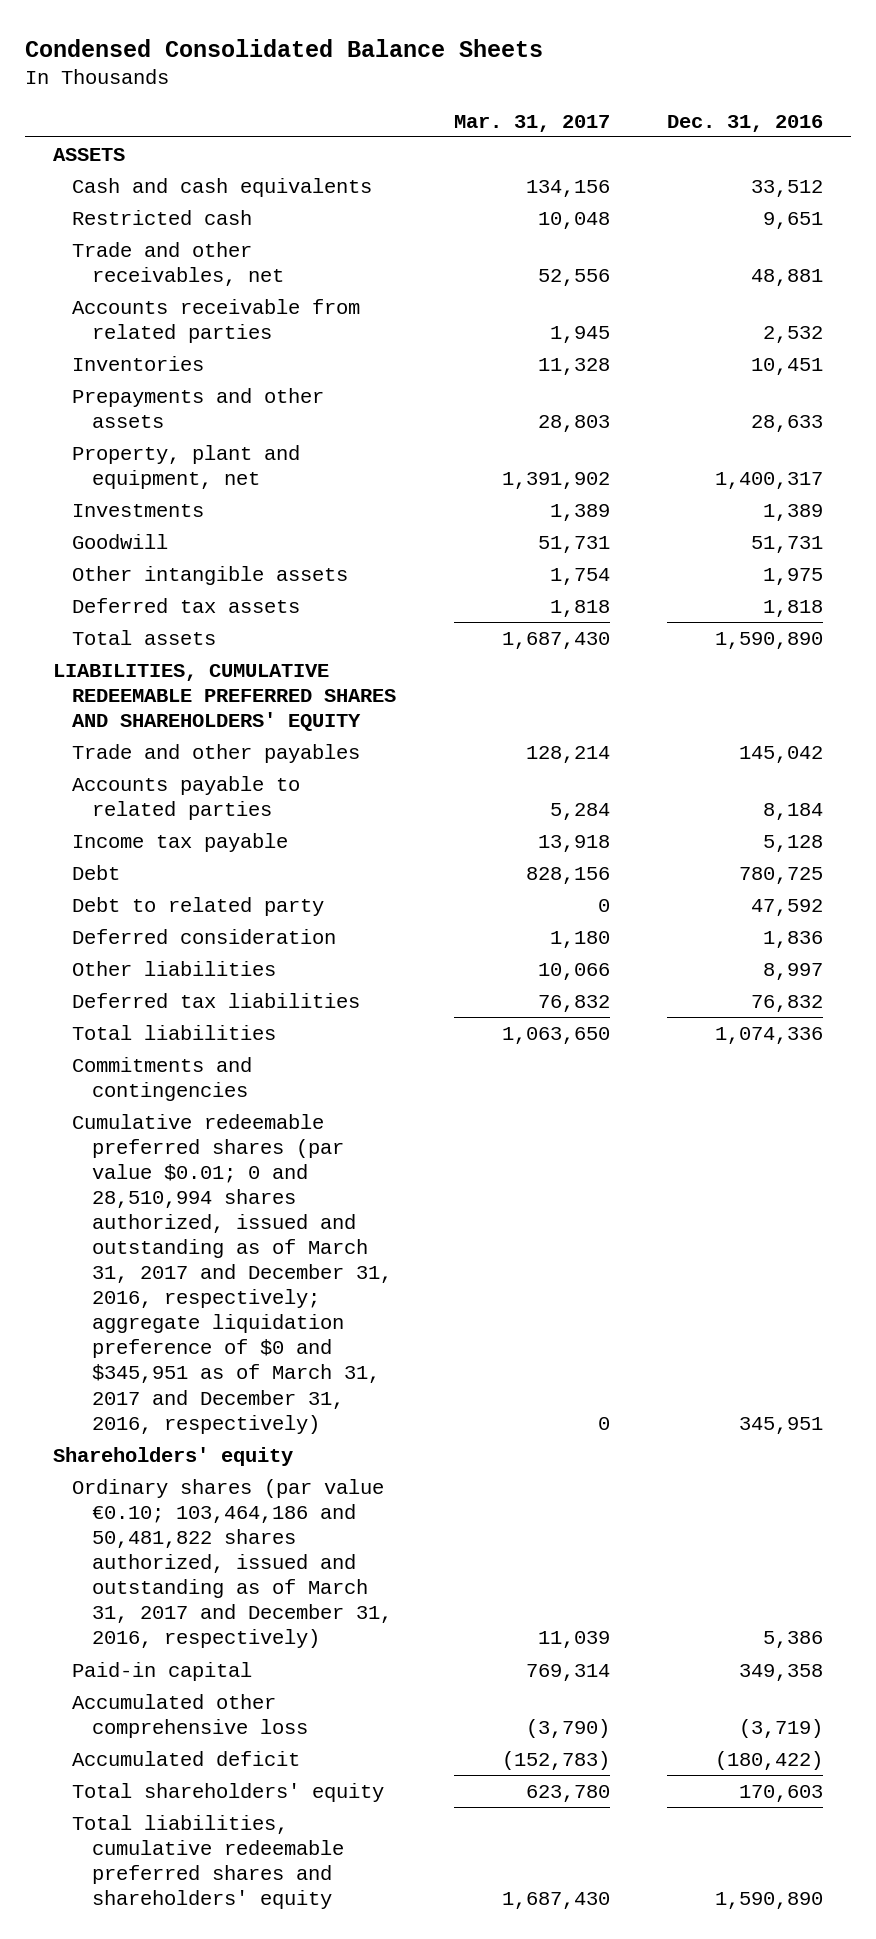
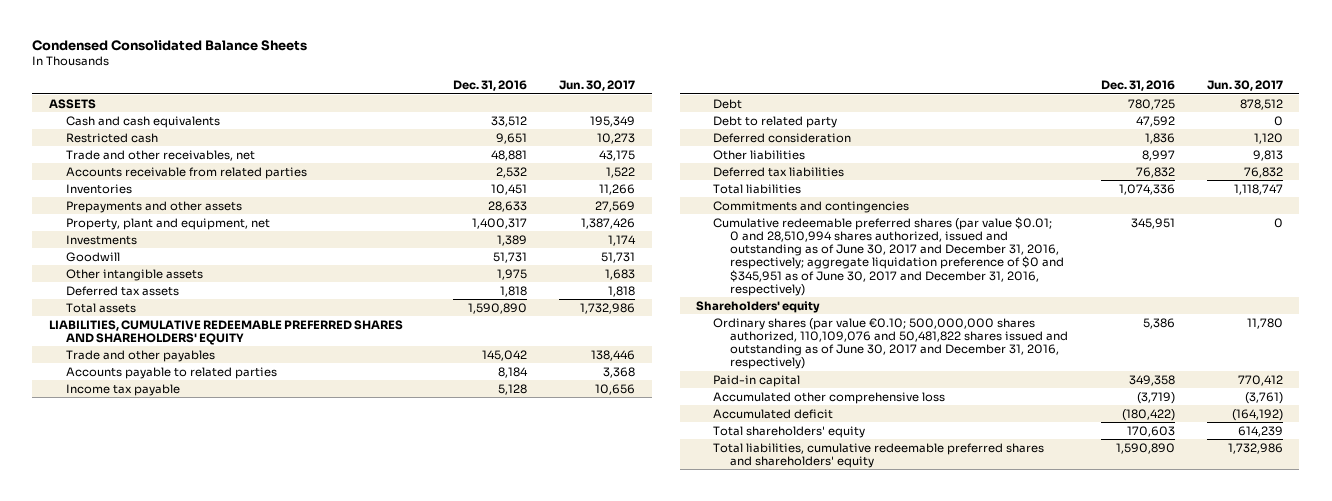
[453,114,610,132] Mar. 31, 2017 -> none
none -> [559,80,636,92] Jun. 30, 2017
[72,1113,392,1434] Cumulative redeemable preferred shares (par value $0.01; 0 and 28,510,994 shares authorized, issued and outstanding as of March 31, 2017 and December 31, 2016, respectively; aggregate liquidation preference of $0 and $345,951 as of March 31, 2017 and December 31, 2016, respectively) -> [713,216,1065,297] Cumulative redeemable preferred shares (par value $0.01; 0 and 28,510,994 shares authorized, issued and outstanding as of June 30, 2017 and December 31, 2016, respectively; aggregate liquidation preference of $0 and $345,951 as of June 30, 2017 and December 31, 2016, respectively)
[72,1478,392,1649] Ordinary shares (par value €0.10; 103,464,186 and 50,481,822 shares authorized, issued and outstanding as of March 31, 2017 and December 31, 2016, respectively) -> [713,317,1069,370] Ordinary shares (par value €0.10; 500,000,000 shares authorized, 110,109,076 and 50,481,822 shares issued and outstanding as of June 30, 2017 and December 31, 2016, respectively)

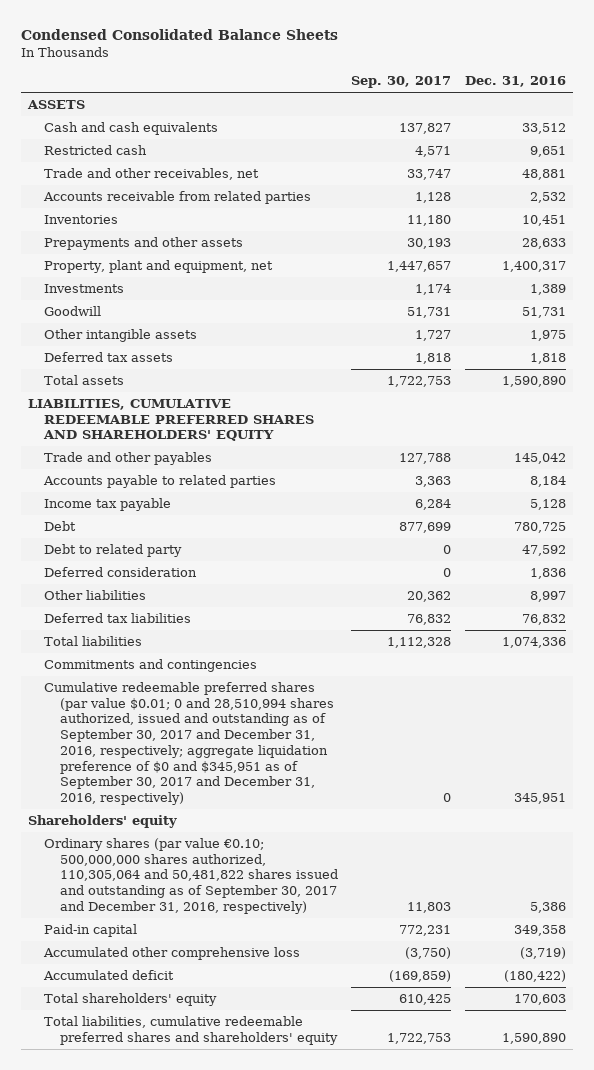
[559,80,636,92] Jun. 30, 2017 -> none
none -> [351,76,452,89] Sep. 30, 2017
[713,216,1065,297] Cumulative redeemable preferred shares (par value $0.01; 0 and 28,510,994 shares authorized, issued and outstanding as of June 30, 2017 and December 31, 2016, respectively; aggregate liquidation preference of $0 and $345,951 as of June 30, 2017 and December 31, 2016, respectively) -> [43,681,334,806] Cumulative redeemable preferred shares (par value $0.01; 0 and 28,510,994 shares authorized, issued and outstanding as of September 30, 2017 and December 31, 2016, respectively; aggregate liquidation preference of $0 and $345,951 as of September 30, 2017 and December 31, 2016, respectively)
[713,317,1069,370] Ordinary shares (par value €0.10; 500,000,000 shares authorized, 110,109,076 and 50,481,822 shares issued and outstanding as of June 30, 2017 and December 31, 2016, respectively) -> [43,837,338,914] Ordinary shares (par value €0.10; 500,000,000 shares authorized, 110,305,064 and 50,481,822 shares issued and outstanding as of September 30, 2017 and December 31, 2016, respectively)

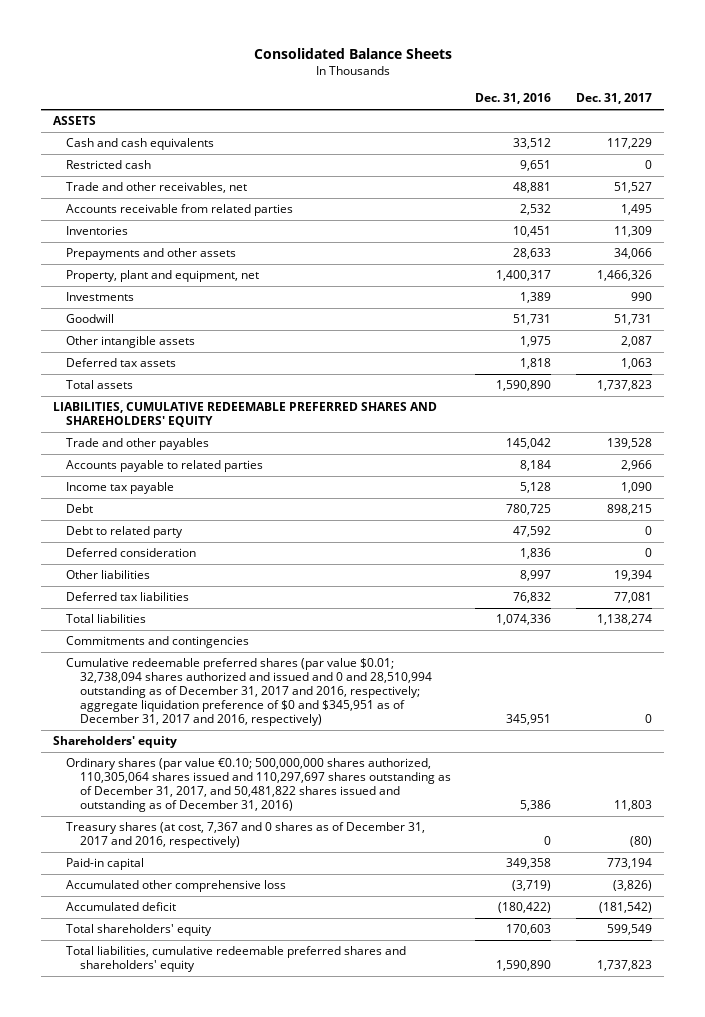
[21,29,339,41] Condensed Consolidated Balance Sheets -> [253,48,452,60] Consolidated Balance Sheets
[351,76,452,89] Sep. 30, 2017 -> none
none -> [576,93,653,105] Dec. 31, 2017
[43,681,334,806] Cumulative redeemable preferred shares (par value $0.01; 0 and 28,510,994 shares authorized, issued and outstanding as of September 30, 2017 and December 31, 2016, respectively; aggregate liquidation preference of $0 and $345,951 as of September 30, 2017 and December 31, 2016, respectively) -> [66,658,432,727] Cumulative redeemable preferred shares (par value $0.01; 32,738,094 shares authorized and issued and 0 and 28,510,994 outstanding as of December 31, 2017 and 2016, respectively; aggregate liquidation preference of $0 and $345,951 as of December 31, 2017 and 2016, respectively)
[43,837,338,914] Ordinary shares (par value €0.10; 500,000,000 shares authorized, 110,305,064 and 50,481,822 shares issued and outstanding as of September 30, 2017 and December 31, 2016, respectively) -> [66,758,451,813] Ordinary shares (par value €0.10; 500,000,000 shares authorized, 110,305,064 shares issued and 110,297,697 shares outstanding as of December 31, 2017, and 50,481,822 shares issued and outstanding as of December 31, 2016)
none -> [66,822,426,849] Treasury shares (at cost, 7,367 and 0 shares as of December 31, 2017 and 2016, respectively)

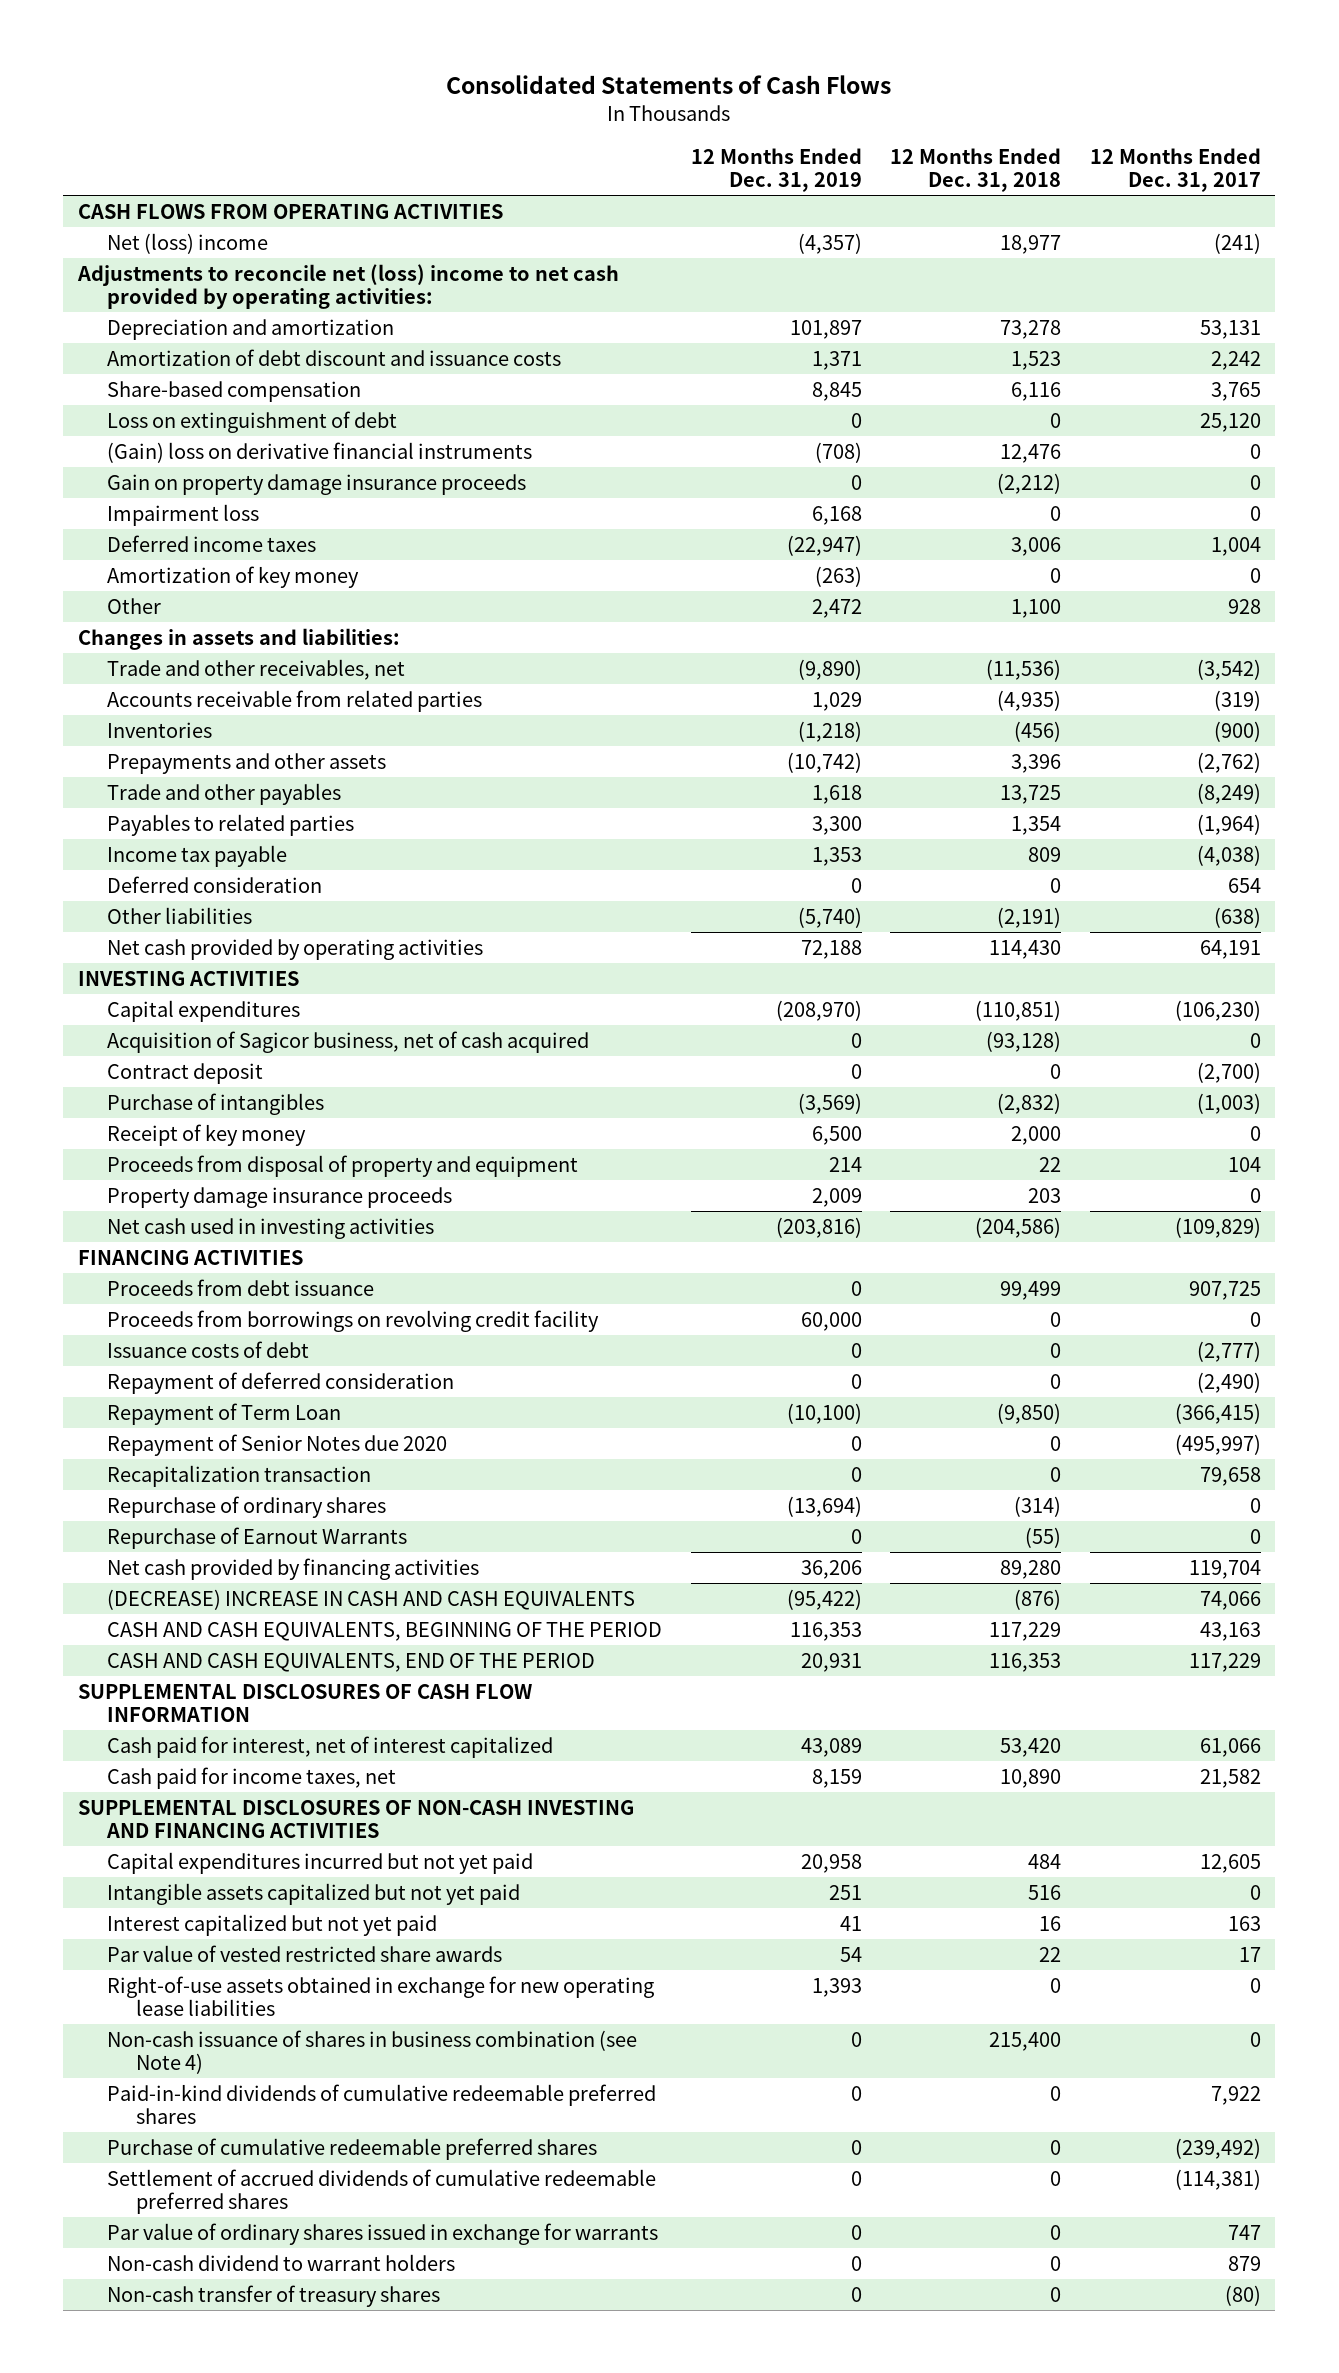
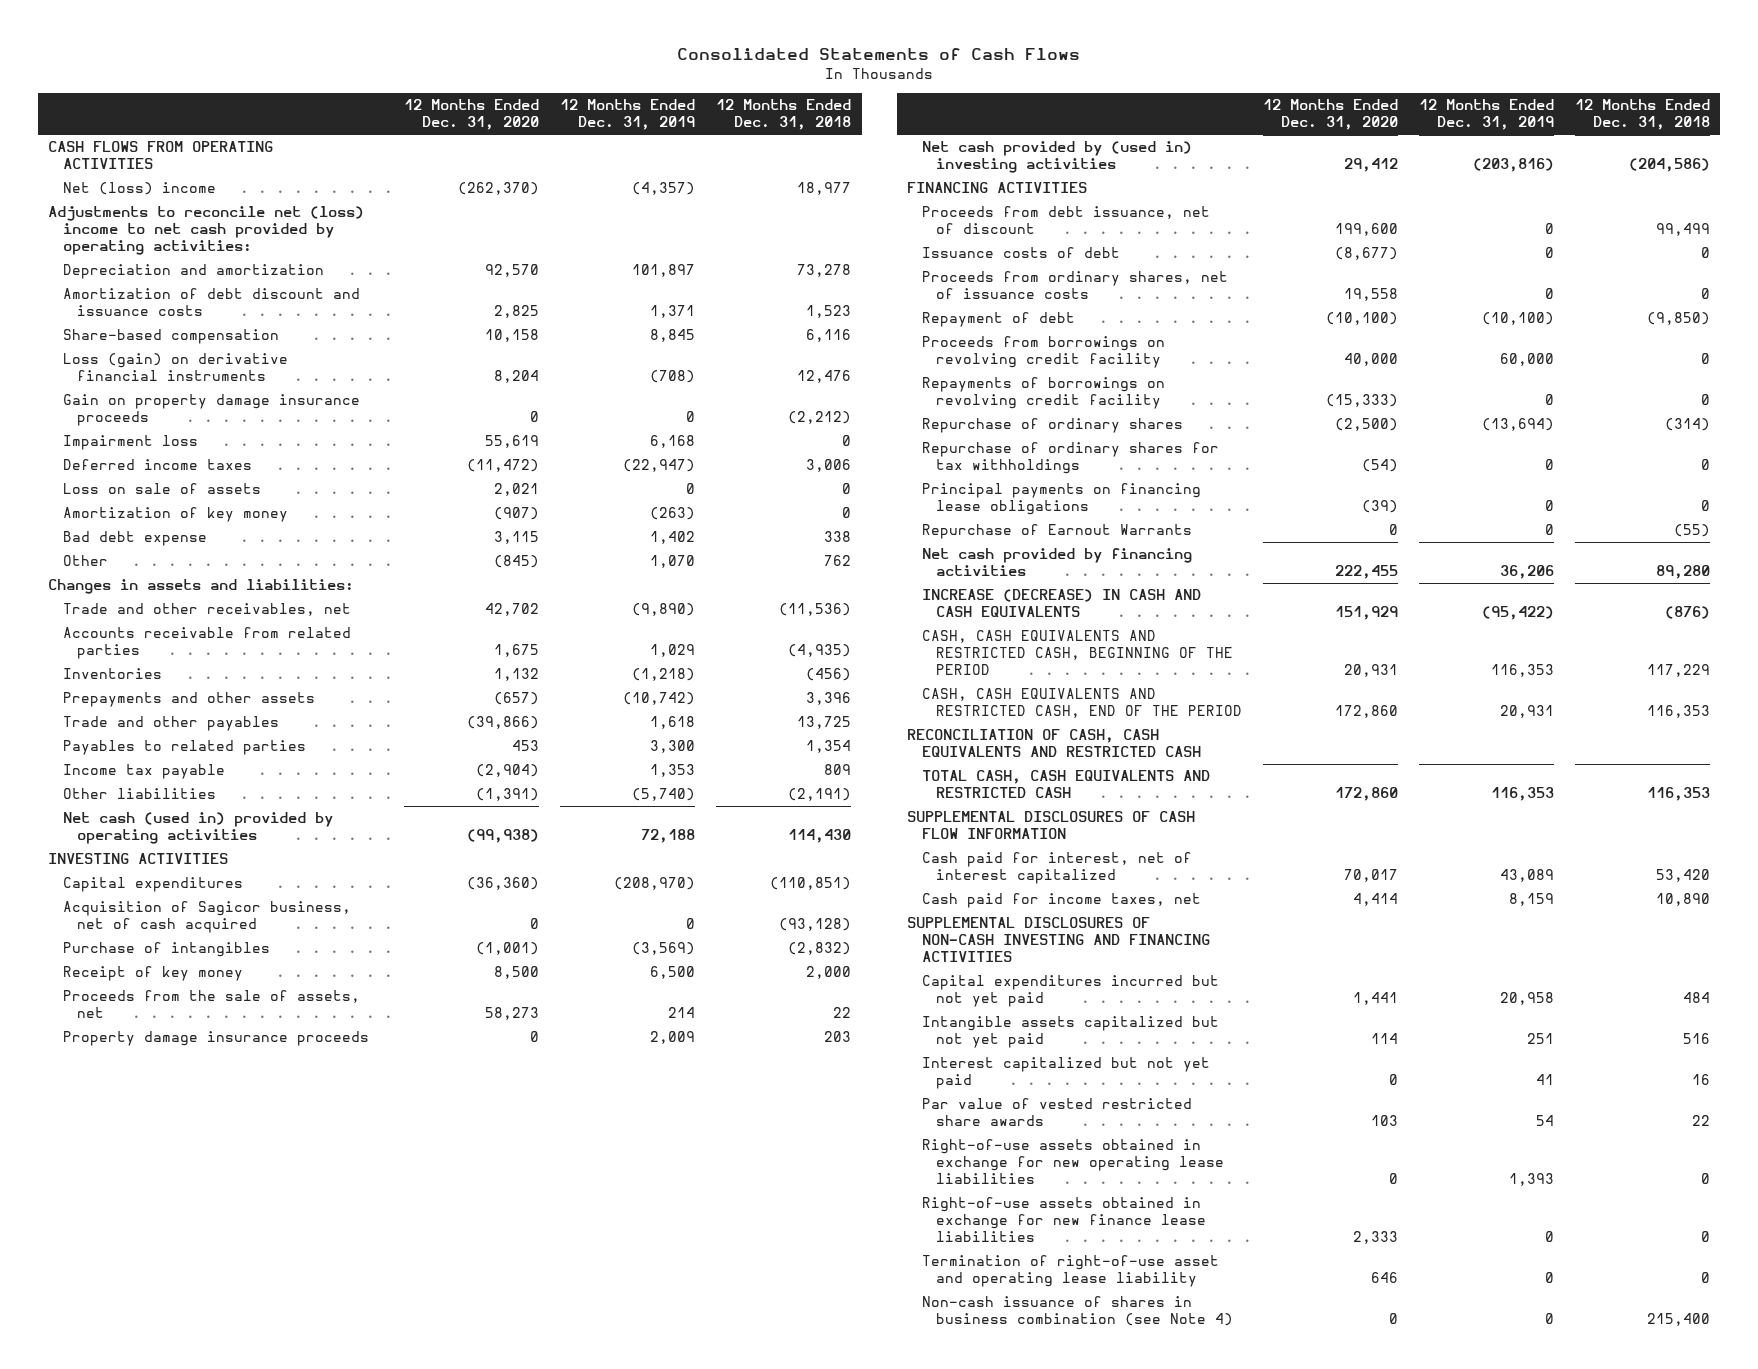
[1089,147,1261,192] 12 Months Ended Dec. 31, 2017 -> none
none -> [403,99,539,131] 12 Months Ended Dec. 31, 2020
[106,410,397,433] Loss on extinguishment of debt -> none
[106,441,532,463] (Gain) loss on derivative financial instruments -> [62,353,288,382] Loss (gain) on derivative financial instruments
none -> [62,483,261,495] Loss on sale of assets
none -> [62,531,207,547] Bad debt expense
[811,598,862,618] 2,472 -> [649,555,695,569] 1,070
[1011,598,1062,618] 1,100 -> [823,555,851,567] 762
[106,875,322,893] Deferred consideration -> none
[106,938,483,960] Net cash provided by operating activities -> [62,812,333,845] Net cash (used in) provided by operating activities
[106,1062,263,1084] Contract deposit -> none
[106,1154,578,1177] Proceeds from disposal of property and equipment -> [62,990,360,1019] Proceeds from the sale of assets, net
[106,1217,434,1239] Net cash used in investing activities -> [921,141,1192,174] Net cash provided by (used in) investing activities
[106,1278,374,1296] Proceeds from debt issuance -> [921,206,1210,235] Proceeds from debt issuance, net of discount
[106,1371,454,1394] Repayment of deferred consideration -> none
[106,1433,447,1456] Repayment of Senior Notes due 2020 -> none
[106,1464,371,1487] Recapitalization transaction -> none
none -> [921,271,1228,300] Proceeds from ordinary shares, net of issuance costs
[106,1402,341,1425] Repayment of Term Loan -> [921,312,1075,328] Repayment of debt
[106,1309,599,1332] Proceeds from borrowings on revolving credit facility -> [921,336,1165,369] Proceeds from borrowings on revolving credit facility
none -> [921,377,1165,410] Repayments of borrowings on revolving credit facility
none -> [921,442,1219,475] Repurchase of ordinary shares for tax withholdings
none -> [921,483,1201,516] Principal payments on financing lease obligations
[106,1588,635,1610] (DECREASE) INCREASE IN CASH AND CASH EQUIVALENTS -> [921,589,1201,618] INCREASE (DECREASE) IN CASH AND CASH EQUIVALENTS
[106,1621,662,1641] CASH AND CASH EQUIVALENTS, BEGINNING OF THE PERIOD -> [921,630,1233,676] CASH, CASH EQUIVALENTS AND RESTRICTED CASH, BEGINNING OF THE PERIOD
[106,1652,595,1672] CASH AND CASH EQUIVALENTS, END OF THE PERIOD -> [921,688,1242,719] CASH, CASH EQUIVALENTS AND RESTRICTED CASH, END OF THE PERIOD
none -> [907,729,1201,758] RECONCILIATION OF CASH, CASH EQUIVALENTS AND RESTRICTED CASH
none -> [921,770,1210,799] TOTAL CASH, CASH EQUIVALENTS AND RESTRICTED CASH
none -> [921,1197,1206,1243] Right-of-use assets obtained in exchange for new finance lease liabilities
none -> [921,1255,1219,1288] Termination of right-of-use asset and operating lease liability
[106,2083,656,2124] Paid-in-kind dividends of cumulative redeemable preferred shares -> none
[106,2137,597,2160] Purchase of cumulative redeemable preferred shares -> none
[106,2168,656,2214] Settlement of accrued dividends of cumulative redeemable preferred shares -> none
[106,2222,658,2245] Par value of ordinary shares issued in exchange for warrants -> none
[106,2253,455,2271] Non-cash dividend to warrant holders -> none
[106,2284,440,2307] Non-cash transfer of treasury shares -> none

